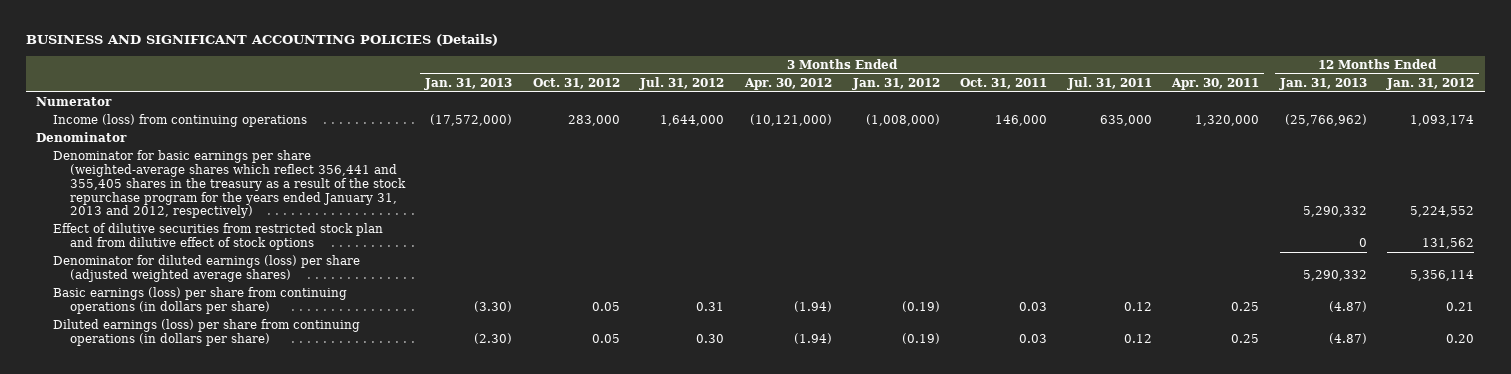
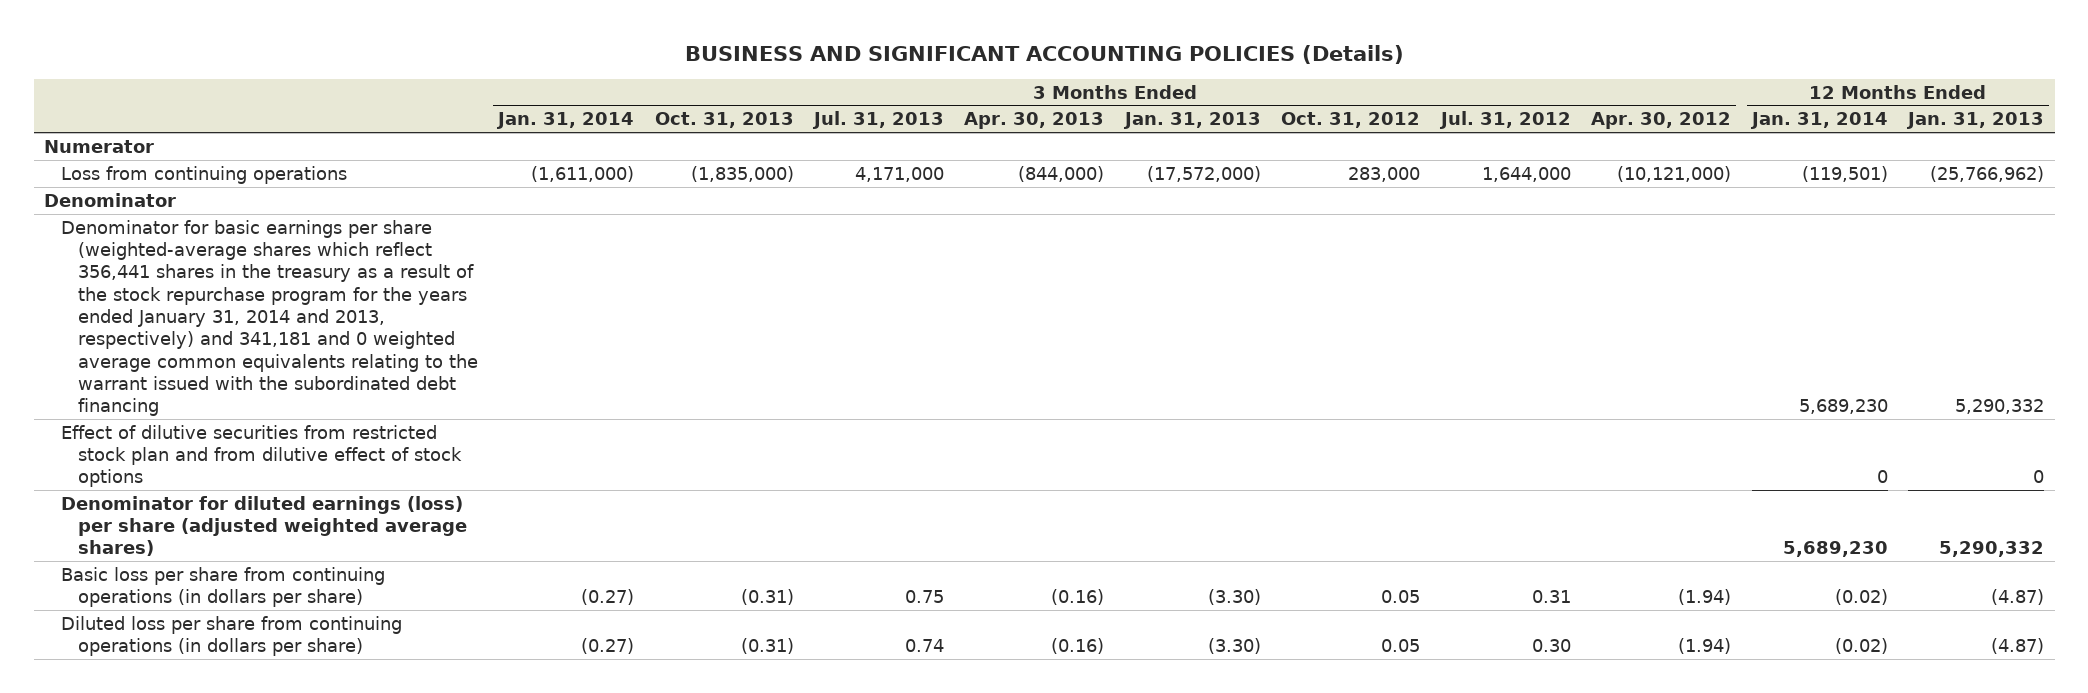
[851,77,940,90] Jan. 31, 2012 -> none
[960,77,1048,89] Oct. 31, 2011 -> none
[1066,76,1152,90] Jul. 31, 2011 -> none
[1171,77,1260,90] Apr. 30, 2011 -> none
[1386,77,1475,90] Jan. 31, 2012 -> none
none -> [496,112,635,130] Jan. 31, 2014
none -> [654,112,794,129] Oct. 31, 2013
none -> [811,111,944,130] Jul. 31, 2013
none -> [964,112,1105,130] Apr. 30, 2013
none -> [1749,112,1888,130] Jan. 31, 2014
[53,114,308,128] Income (loss) from continuing operations -> [60,165,347,184] Loss from continuing operations
[53,150,406,219] Denominator for basic earnings per share (weighted-average shares which reflect 356,441 and 355,405 shares in the treasury as a result of the stock repurchase program for the years ended January 31, 2013 and 2012, respectively) -> [60,219,478,417] Denominator for basic earnings per share (weighted-average shares which reflect 356,441 shares in the treasury as a result of the stock repurchase program for the years ended January 31, 2014 and 2013, respectively) and 341,181 and 0 weighted average common equivalents relating to the warrant issued with the subordinated debt financing
[53,287,348,315] Basic earnings (loss) per share from continuing operations (in dollars per share) -> [60,566,385,608] Basic loss per share from continuing operations (in dollars per share)
[53,319,361,347] Diluted earnings (loss) per share from continuing operations (in dollars per share) -> [60,615,402,657] Diluted loss per share from continuing operations (in dollars per share)
[474,333,513,345] (2.30) -> [1207,638,1261,655] (3.30)

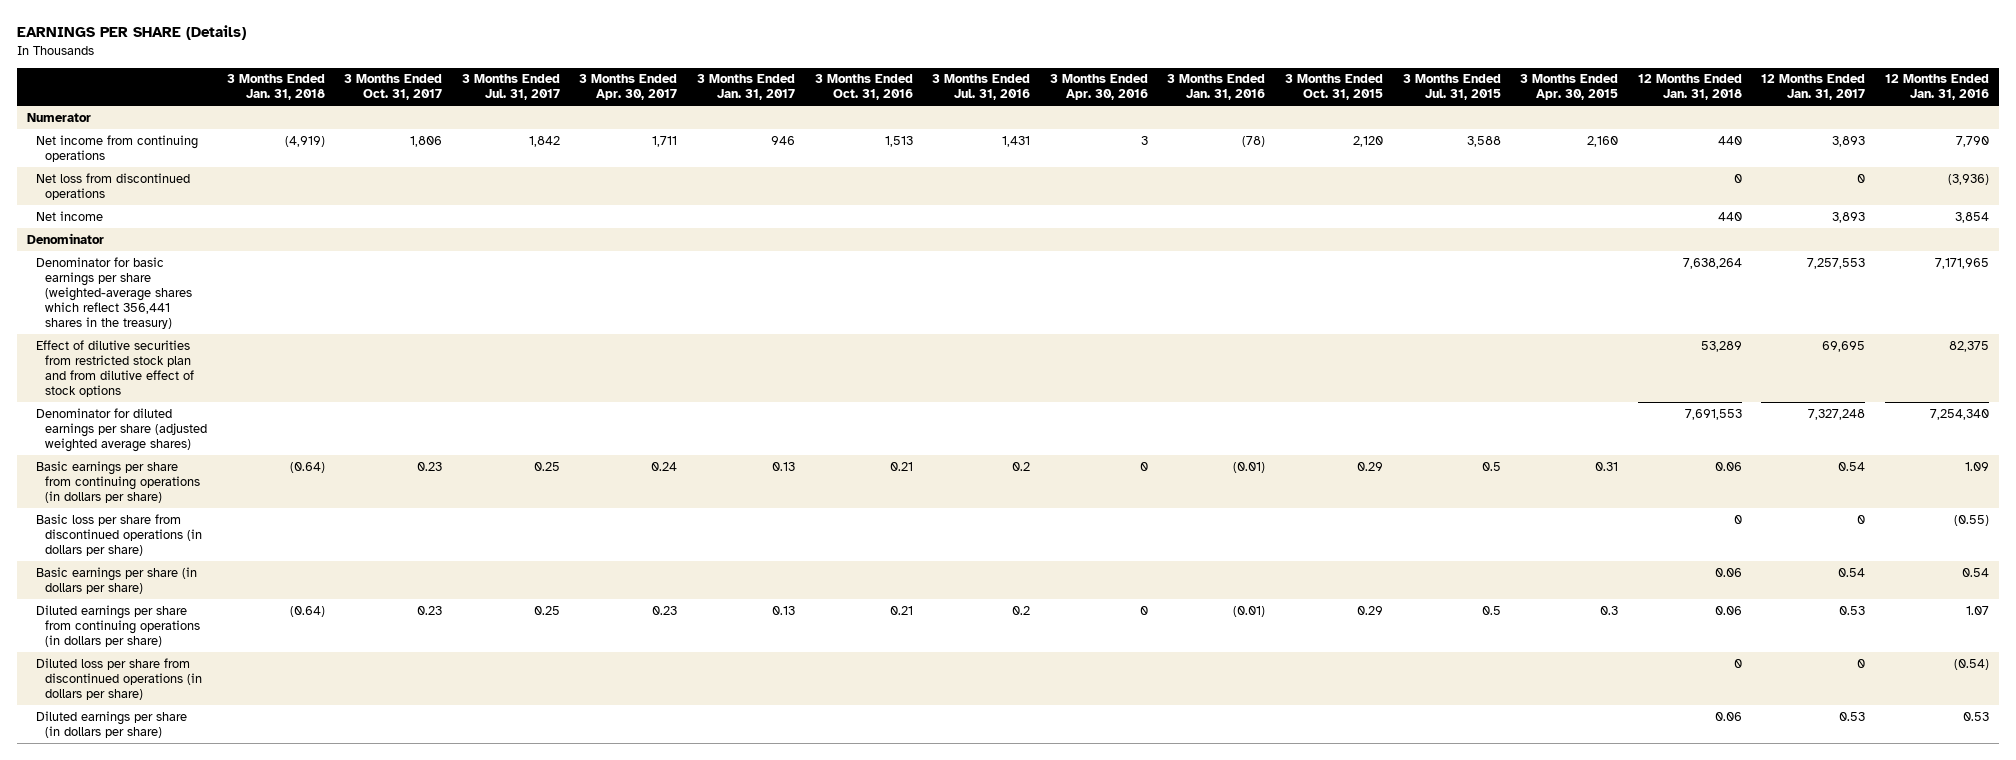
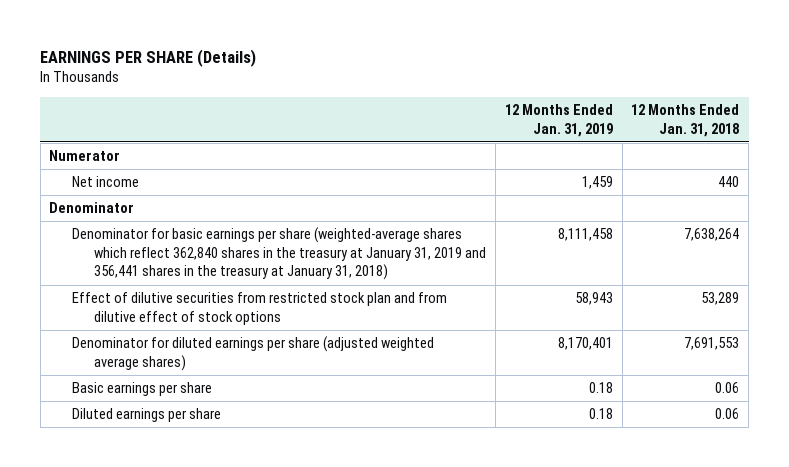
[226,74,325,101] 3 Months Ended Jan. 31, 2018 -> none
[344,74,443,101] 3 Months Ended Oct. 31, 2017 -> none
[461,74,560,101] 3 Months Ended Jul. 31, 2017 -> none
[579,74,678,101] 3 Months Ended Apr. 30, 2017 -> none
[696,74,795,101] 3 Months Ended Jan. 31, 2017 -> none
[814,74,913,101] 3 Months Ended Oct. 31, 2016 -> none
[932,74,1031,101] 3 Months Ended Jul. 31, 2016 -> none
[1049,74,1148,101] 3 Months Ended Apr. 30, 2016 -> none
[1167,74,1266,101] 3 Months Ended Jan. 31, 2016 -> none
[1284,74,1383,101] 3 Months Ended Oct. 31, 2015 -> none
[1402,74,1501,101] 3 Months Ended Jul. 31, 2015 -> none
[1520,74,1619,101] 3 Months Ended Apr. 30, 2015 -> none
[1761,74,1866,101] 12 Months Ended Jan. 31, 2017 -> none
[1884,74,1989,101] 12 Months Ended Jan. 31, 2016 -> none
none -> [504,104,613,137] 12 Months Ended Jan. 31, 2019
[35,134,198,162] Net income from continuing operations -> none
[35,172,190,200] Net loss from discontinued operations -> none
[35,256,193,330] Denominator for basic earnings per share (weighted-average shares which reflect 356,441 shares in the treasury) -> [71,227,487,281] Denominator for basic earnings per share (weighted-average shares which reflect 362,840 shares in the treasury at January 31, 2019 and 356,441 shares in the treasury at January 31, 2018)
[35,460,201,504] Basic earnings per share from continuing operations (in dollars per share) -> none
[35,513,203,557] Basic loss per share from discontinued operations (in dollars per share) -> none
[35,604,201,648] Diluted earnings per share from continuing operations (in dollars per share) -> none
[35,657,203,701] Diluted loss per share from discontinued operations (in dollars per share) -> none
[35,566,197,594] Basic earnings per share (in dollars per share) -> [71,382,212,397] Basic earnings per share
[35,710,187,738] Diluted earnings per share (in dollars per share) -> [71,408,221,423] Diluted earnings per share

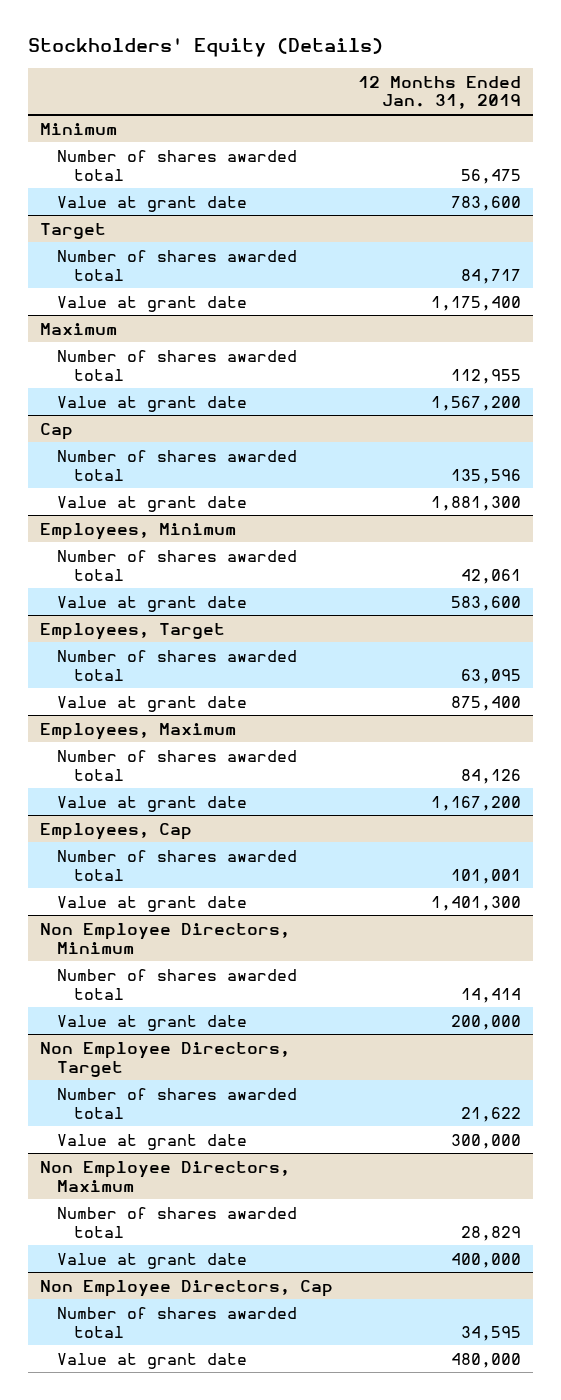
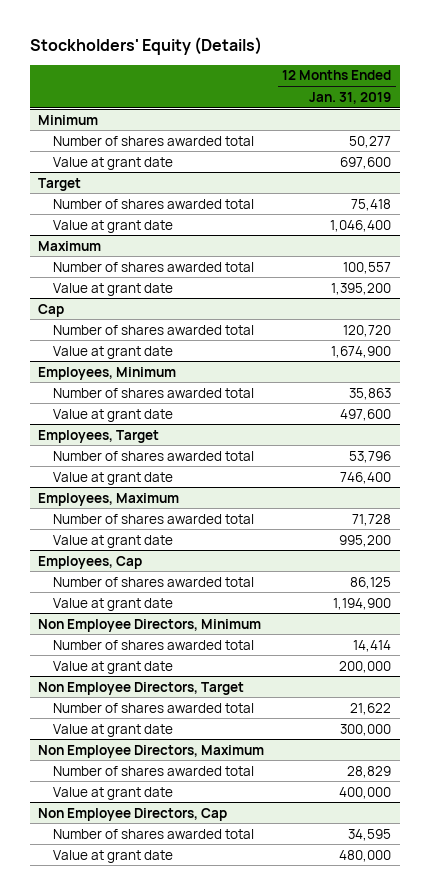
[461,168,522,184] 56,475 -> [349,135,392,148] 50,277
[451,195,522,211] 783,600 -> [340,156,392,169] 697,600
[461,268,522,284] 84,717 -> [351,198,392,211] 75,418
[431,295,522,311] 1,175,400 -> [330,219,392,232] 1,046,400
[451,368,522,384] 112,955 -> [343,261,392,274] 100,557
[431,395,522,411] 1,567,200 -> [331,282,392,295] 1,395,200
[451,468,522,484] 135,596 -> [343,324,392,337] 120,720
[431,495,522,511] 1,881,300 -> [331,345,392,358] 1,674,900
[461,568,522,584] 42,061 -> [349,387,392,400] 35,863
[451,595,522,611] 583,600 -> [340,408,392,421] 497,600
[461,668,522,684] 63,095 -> [349,450,392,463] 53,796
[451,695,522,711] 875,400 -> [340,471,392,484] 746,400
[461,768,522,784] 84,126 -> [352,513,392,526] 71,728
[431,795,522,811] 1,167,200 -> [339,534,392,547] 995,200
[451,868,522,884] 101,001 -> [350,576,392,589] 86,125
[431,895,522,911] 1,401,300 -> [333,597,392,610] 1,194,900

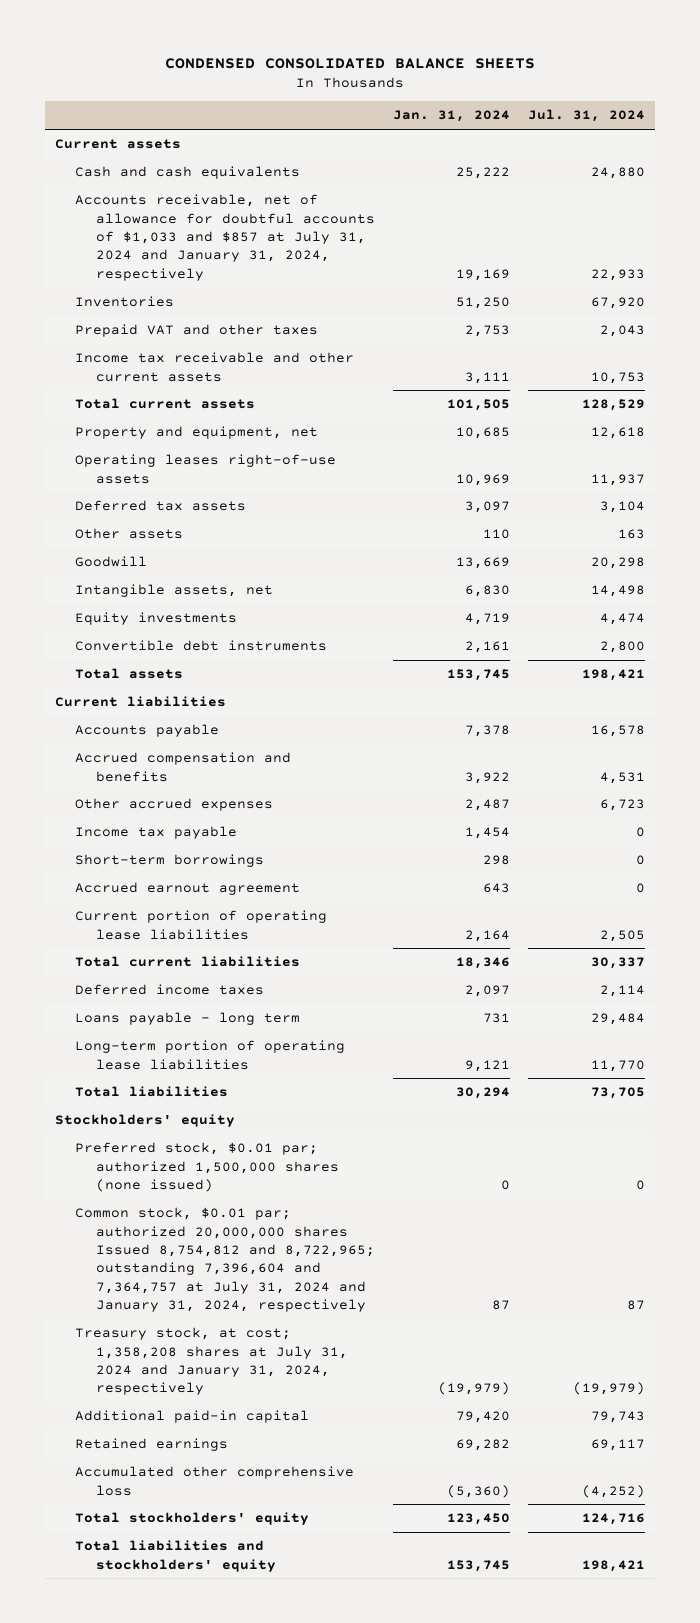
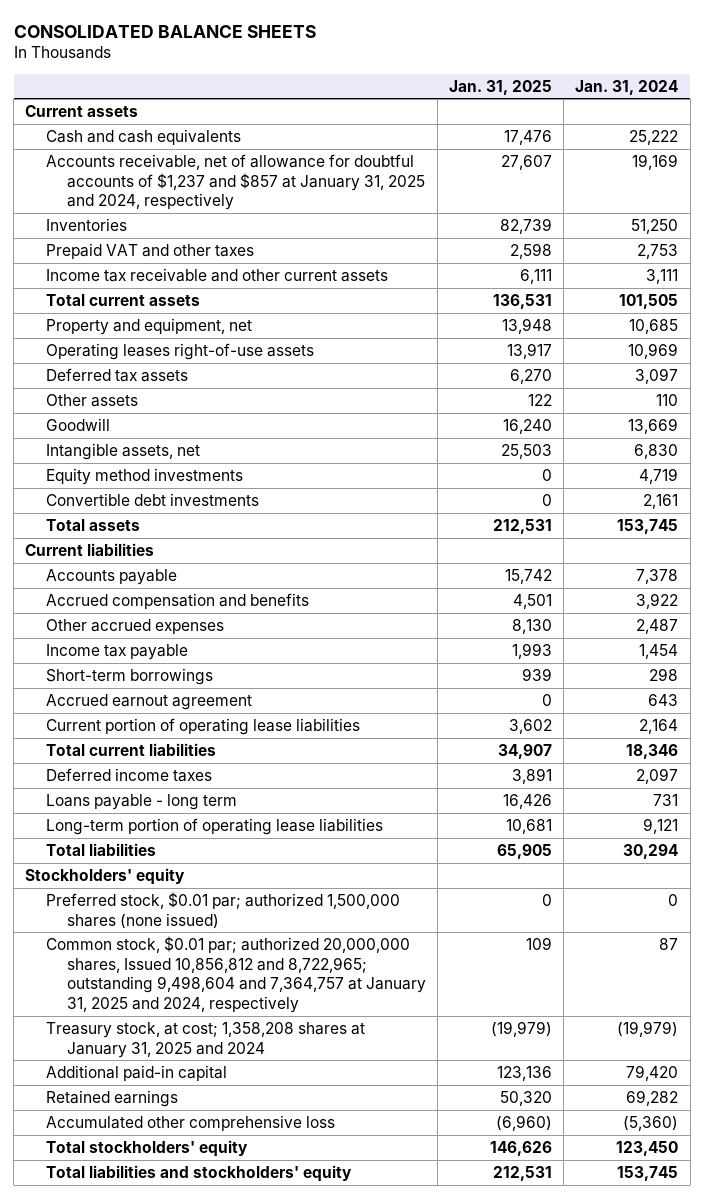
[165,57,536,69] CONDENSED CONSOLIDATED BALANCE SHEETS -> [13,24,316,38] CONSOLIDATED BALANCE SHEETS
[528,109,646,123] Jul. 31, 2024 -> none
none -> [449,79,553,95] Jan. 31, 2025
[75,194,375,281] Accounts receivable, net of allowance for doubtful accounts of $1,033 and $857 at July 31, 2024 and January 31, 2024, respectively -> [46,153,425,211] Accounts receivable, net of allowance for doubtful accounts of $1,237 and $857 at January 31, 2025 and 2024, respectively
[75,640,328,652] Convertible debt instruments -> none
none -> [46,467,244,485] Equity method investments
[75,612,238,626] Equity investments -> [46,492,260,506] Convertible debt investments
[464,613,510,626] 4,719 -> [643,493,679,509] 2,161
[75,1207,375,1313] Common stock, $0.01 par; authorized 20,000,000 shares Issued 8,754,812 and 8,722,965; outstanding 7,396,604 and 7,364,757 at July 31, 2024 and January 31, 2024, respectively -> [46,935,426,1014] Common stock, $0.01 par; authorized 20,000,000 shares, Issued 10,856,812 and 8,722,965; outstanding 9,498,604 and 7,364,757 at January 31, 2025 and 2024, respectively
[75,1327,348,1396] Treasury stock, at cost; 1,358,208 shares at July 31, 2024 and January 31, 2024, respectively -> [46,1021,366,1058] Treasury stock, at cost; 1,358,208 shares at January 31, 2025 and 2024

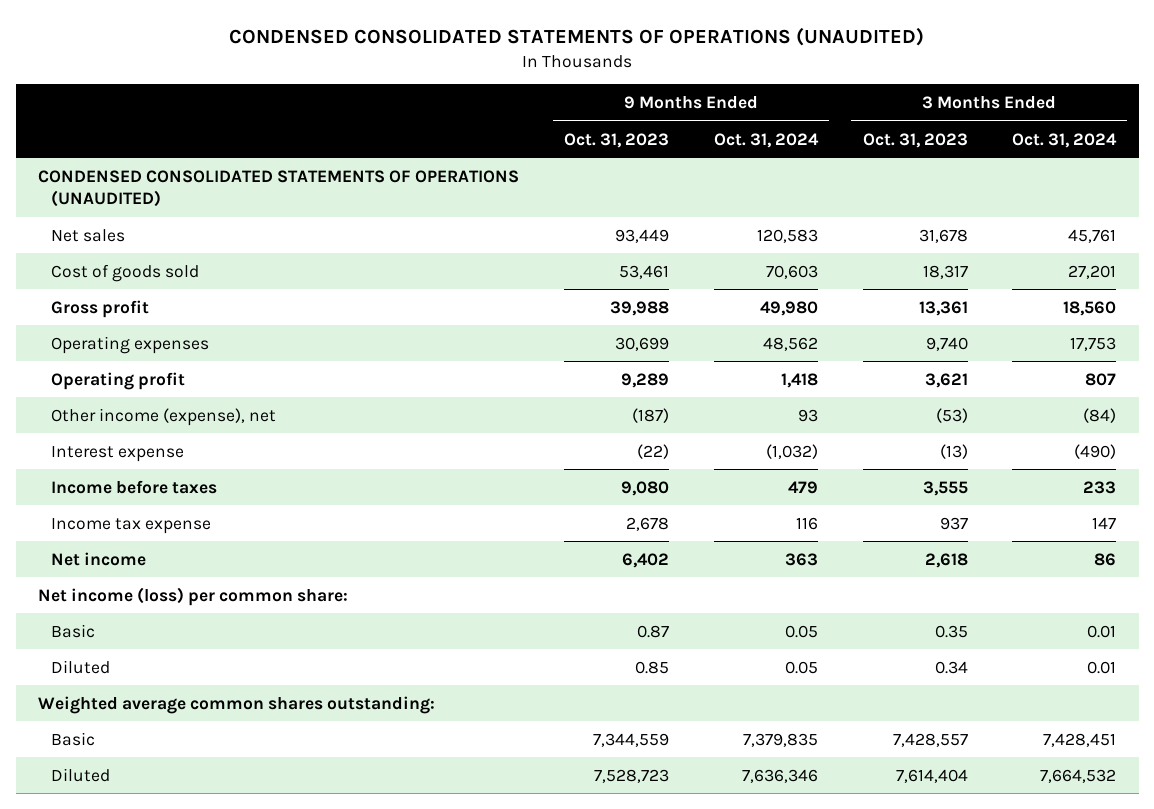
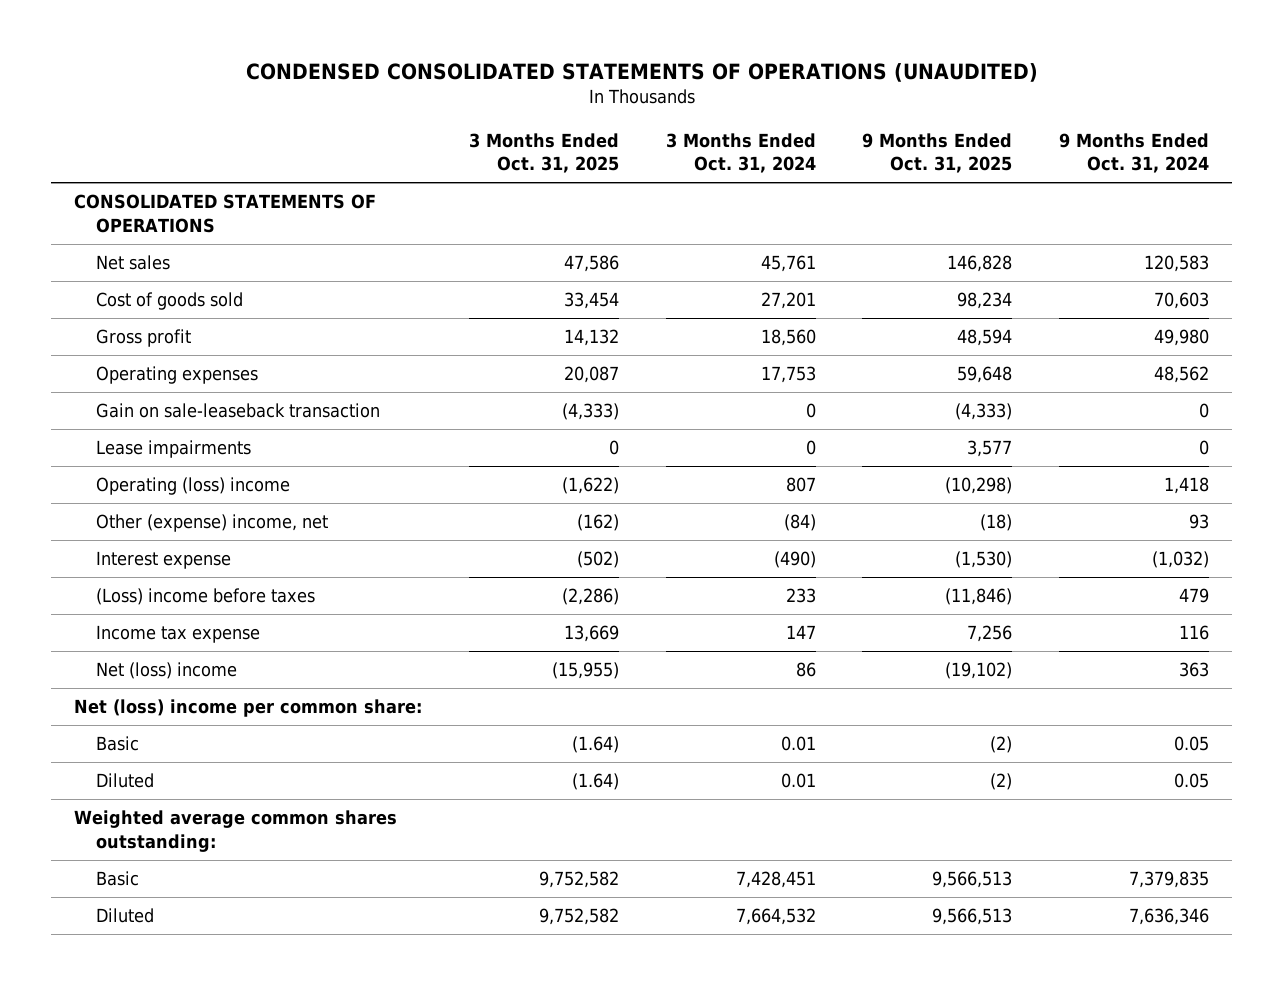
[563,132,669,148] Oct. 31, 2023 -> none
[862,132,968,148] Oct. 31, 2023 -> none
none -> [468,132,619,174] 3 Months Ended Oct. 31, 2025
none -> [862,132,1013,174] 9 Months Ended Oct. 31, 2025
[38,169,520,208] CONDENSED CONSOLIDATED STATEMENTS OF OPERATIONS (UNAUDITED) -> [74,194,377,233] CONSOLIDATED STATEMENTS OF OPERATIONS
none -> [95,403,380,419] Gain on sale-leaseback transaction
none -> [95,440,251,459] Lease impairments
[50,371,185,390] Operating profit -> [95,477,290,496] Operating (loss) income
[50,407,276,426] Other income (expense), net -> [95,514,328,533] Other (expense) income, net
[50,479,217,494] Income before taxes -> [95,588,315,606] (Loss) income before taxes
[50,551,146,566] Net income -> [95,662,237,680] Net (loss) income
[38,586,349,606] Net income (loss) per common share: -> [74,699,423,718] Net (loss) income per common share:

